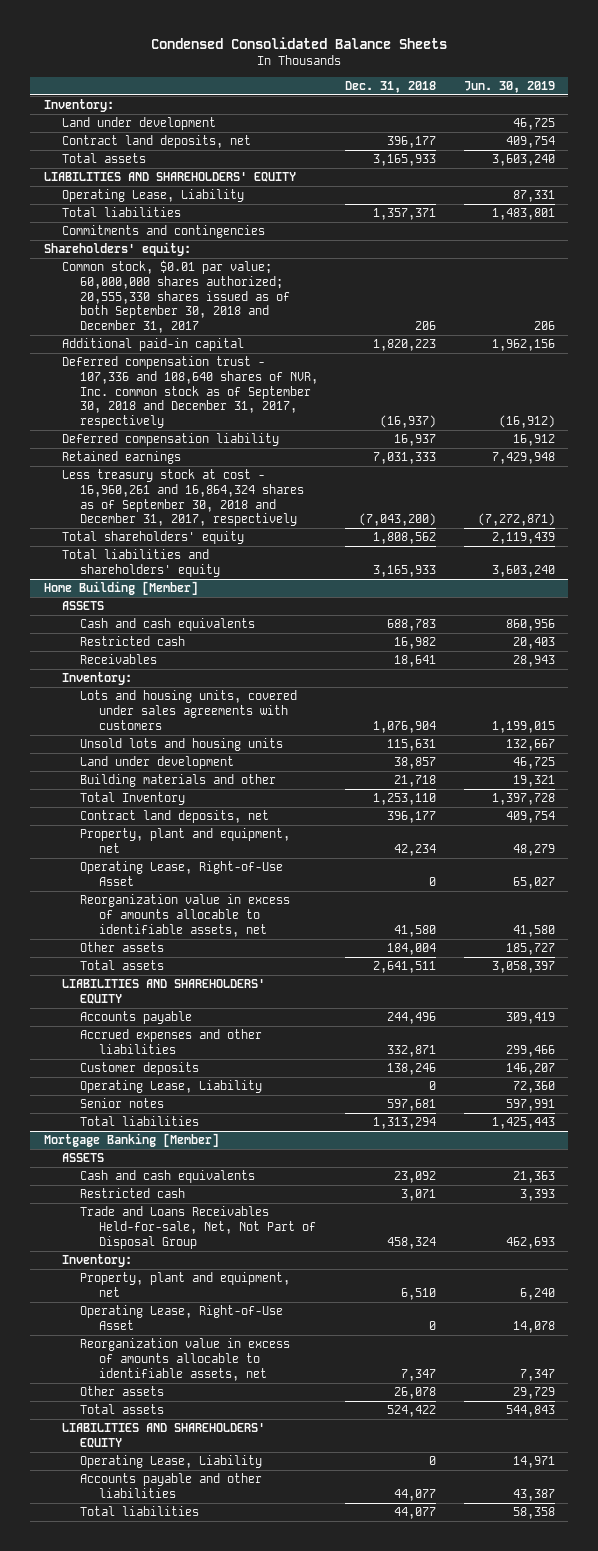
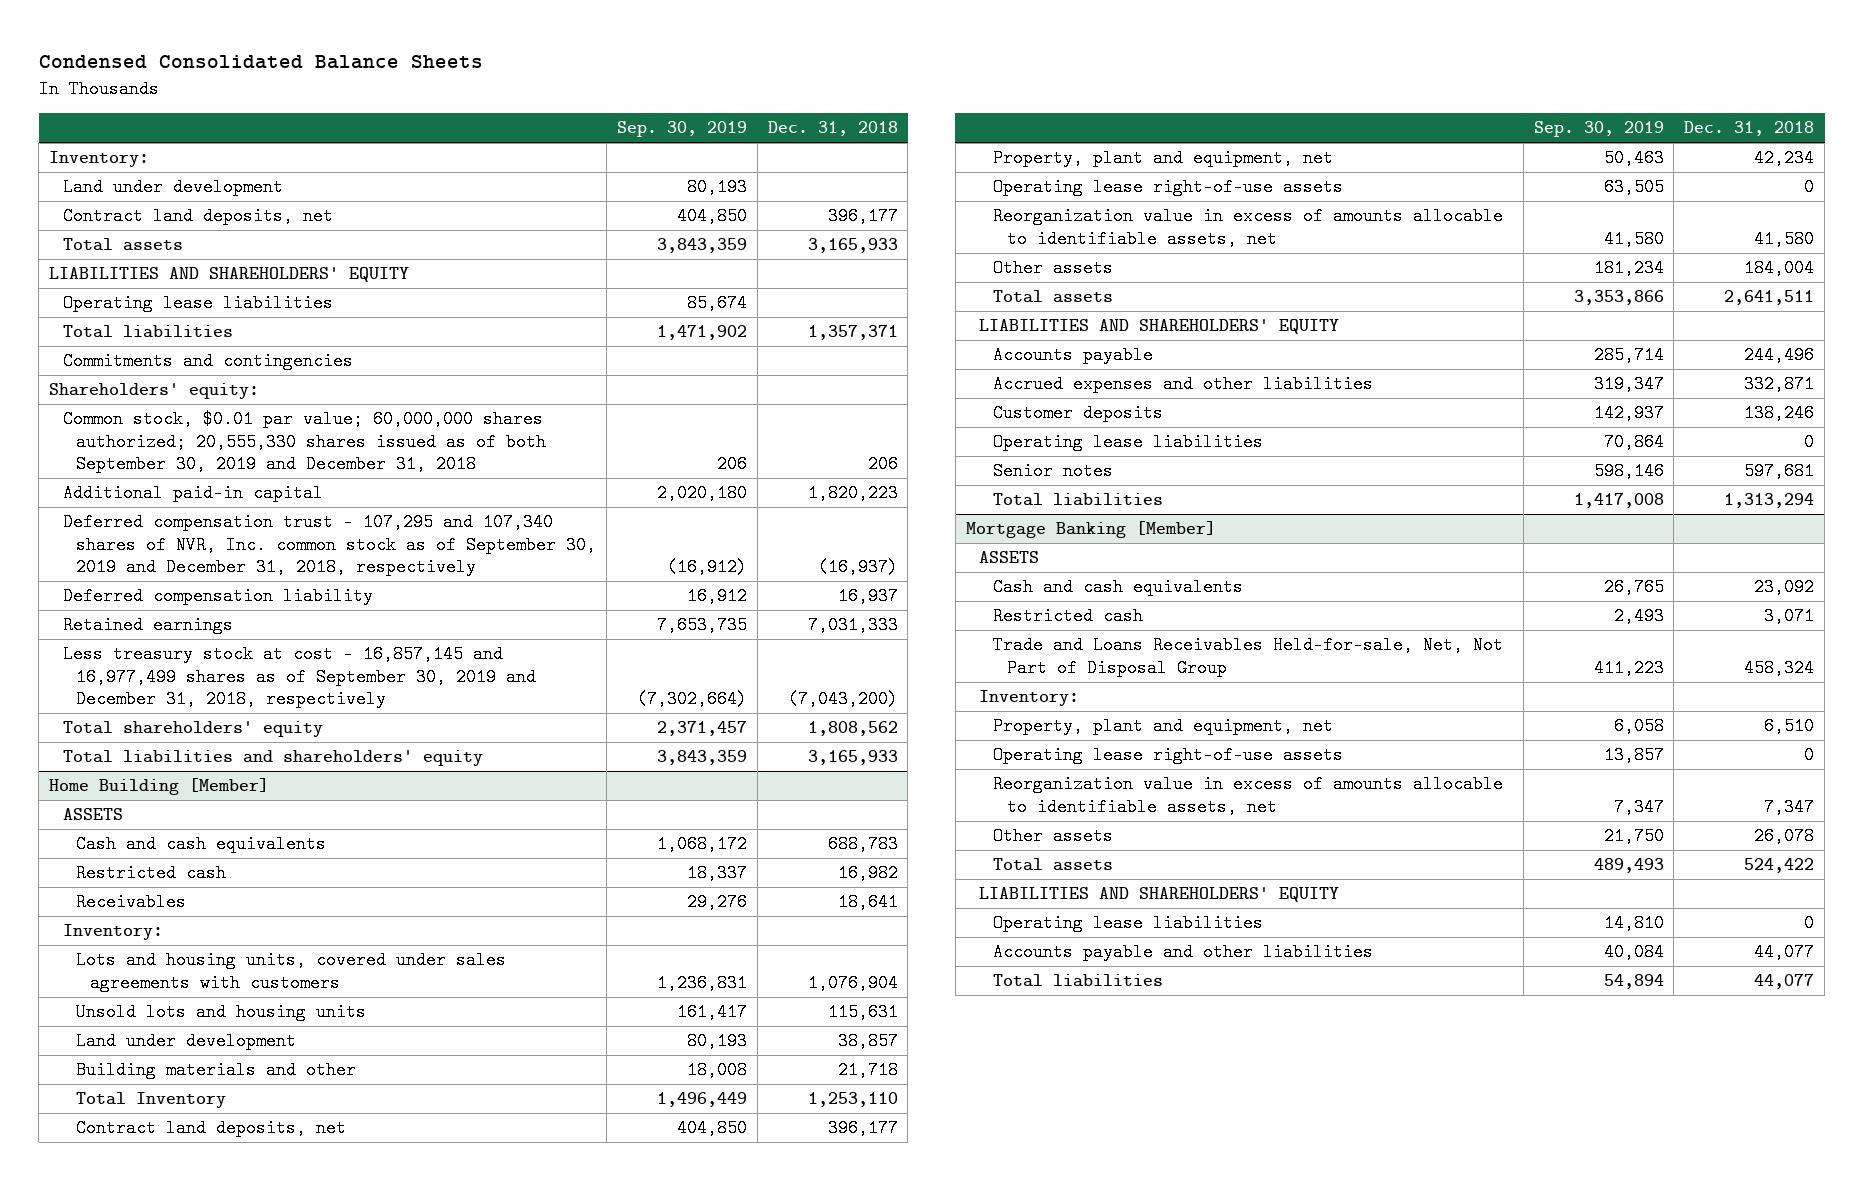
[463,80,555,93] Jun. 30, 2019 -> none
none -> [616,121,747,138] Sep. 30, 2019
[61,189,244,203] Operating Lease, Liability -> [62,294,333,313] Operating lease liabilities
[61,260,291,333] Common stock, $0.01 par value; 60,000,000 shares authorized; 20,555,330 shares issued as of both September 30, 2018 and December 31, 2017 -> [62,410,547,474] Common stock, $0.01 par value; 60,000,000 shares authorized; 20,555,330 shares issued as of both September 30, 2019 and December 31, 2018
[61,356,319,428] Deferred compensation trust - 107,336 and 108,640 shares of NVR, Inc. common stock as of September 30, 2018 and December 31, 2017, respectively -> [62,513,597,577] Deferred compensation trust - 107,295 and 107,340 shares of NVR, Inc. common stock as of September 30, 2019 and December 31, 2018, respectively
[61,469,305,527] Less treasury stock at cost - 16,960,261 and 16,864,324 shares as of September 30, 2018 and December 31, 2017, respectively -> [62,645,537,709] Less treasury stock at cost - 16,857,145 and 16,977,499 shares as of September 30, 2019 and December 31, 2018, respectively
[80,861,284,887] Operating Lease, Right-of-Use Asset -> [992,178,1343,197] Operating lease right-of-use assets
[80,1080,263,1094] Operating Lease, Liability -> [992,433,1263,452] Operating lease liabilities
[80,1305,284,1331] Operating Lease, Right-of-Use Asset -> [992,746,1343,765] Operating lease right-of-use assets
[80,1455,263,1469] Operating Lease, Liability -> [992,914,1263,933] Operating lease liabilities

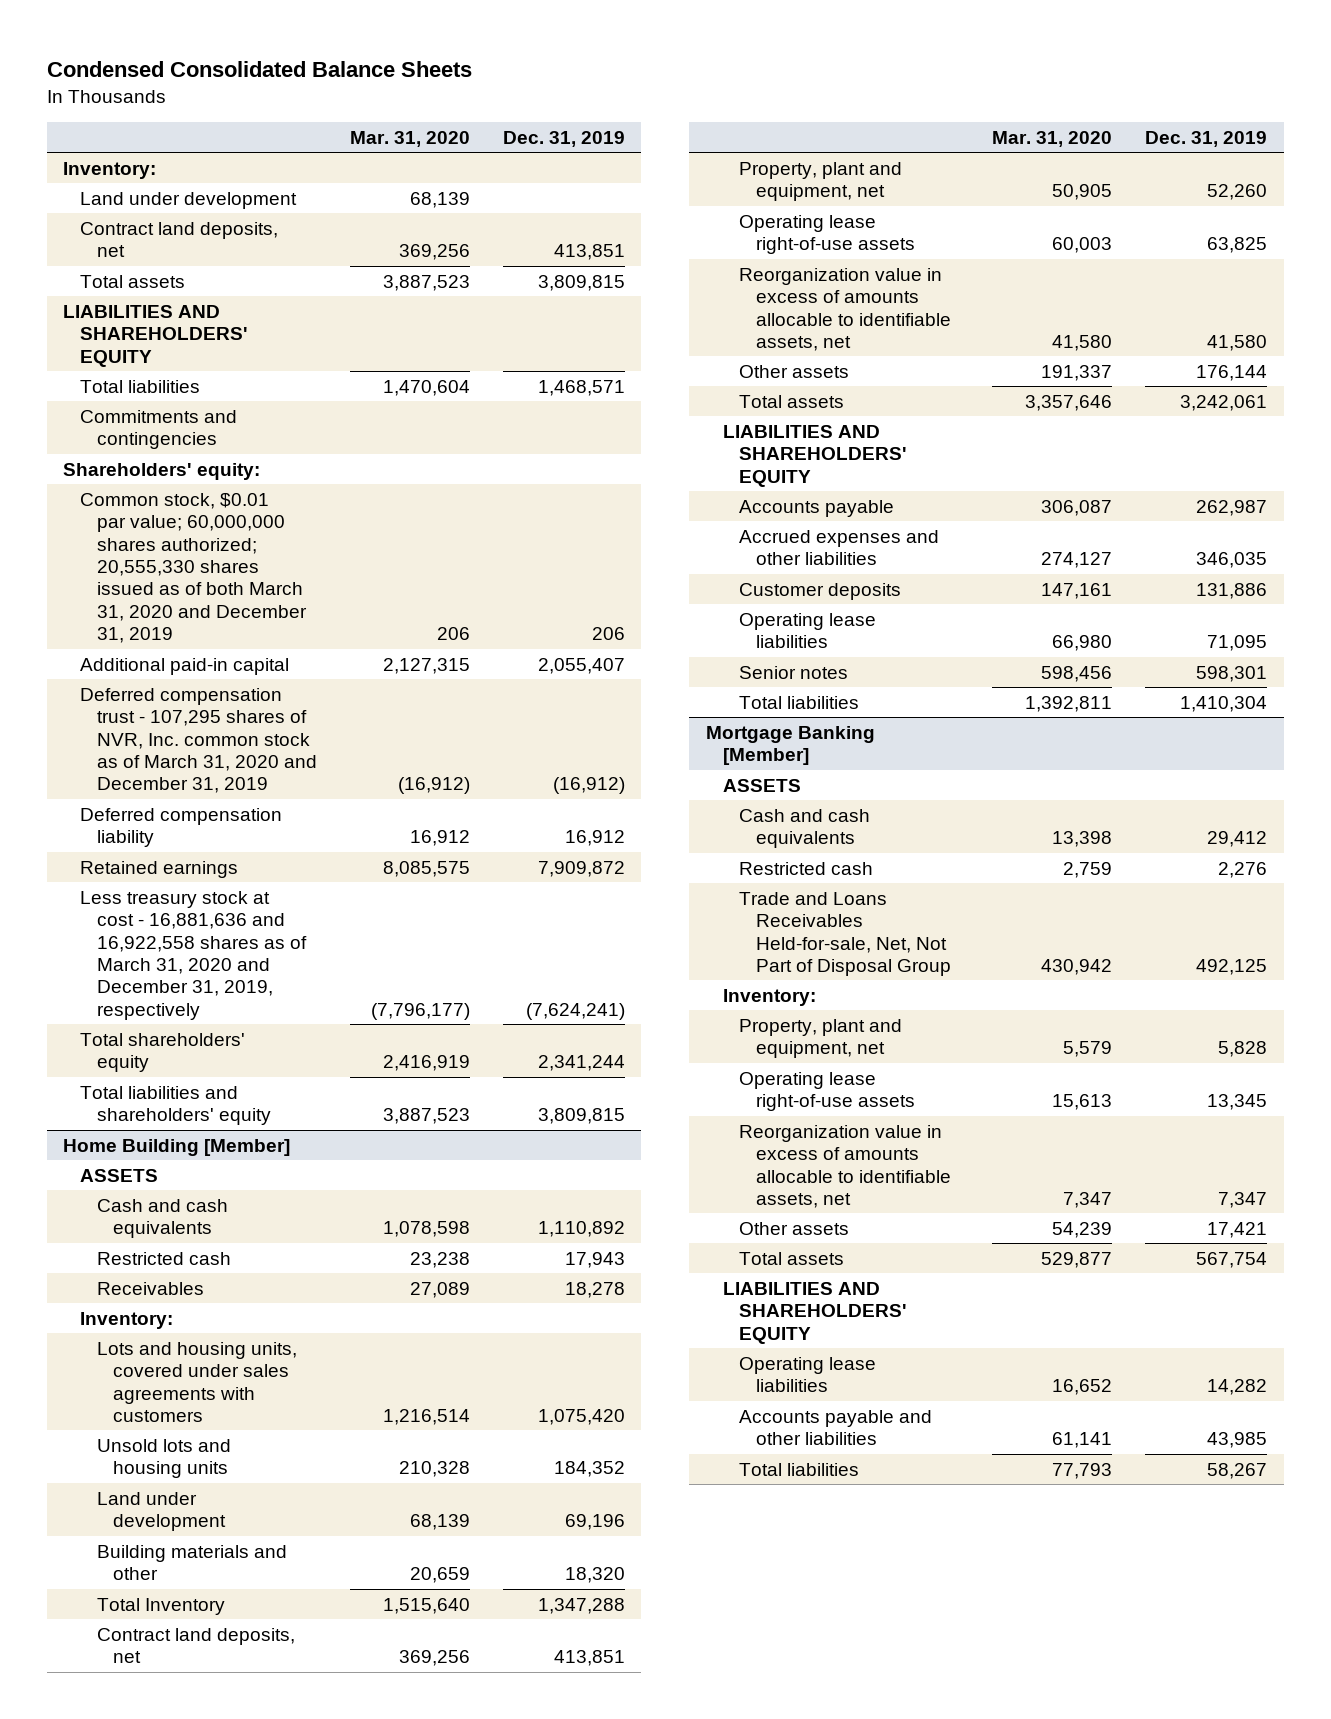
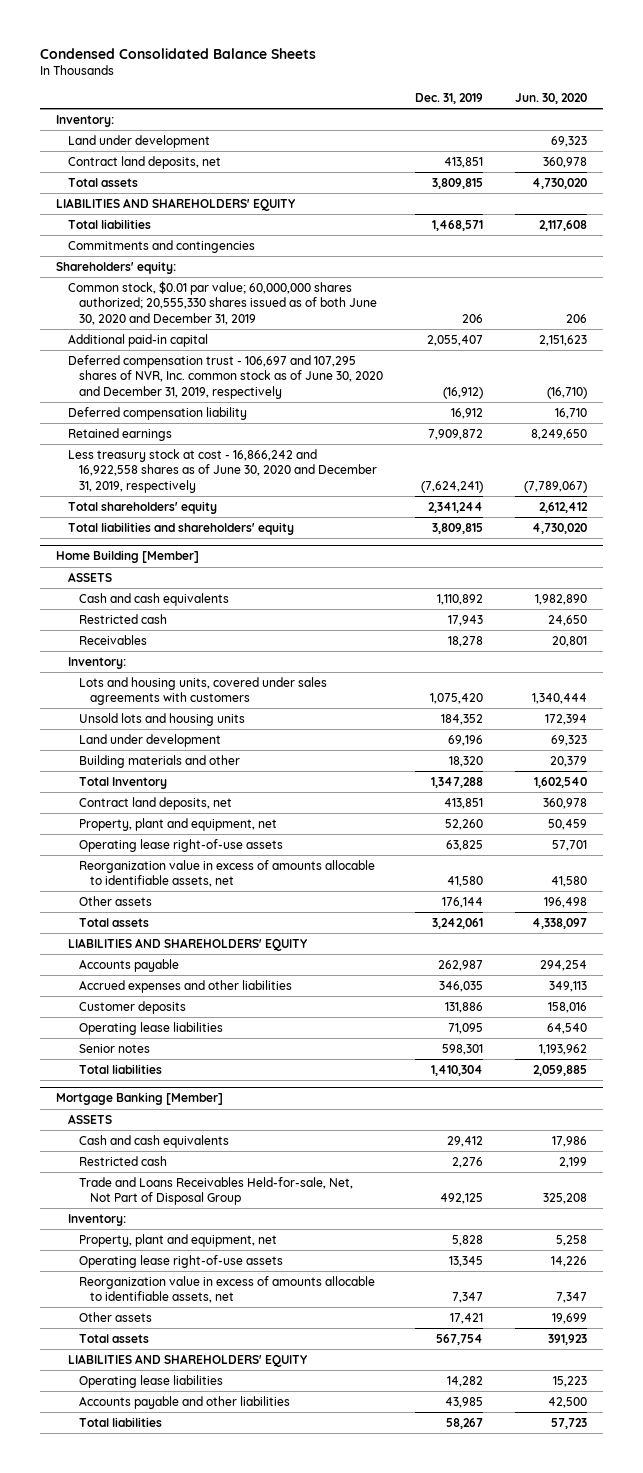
[349,130,470,147] Mar. 31, 2020 -> none
none -> [514,92,587,104] Jun. 30, 2020
[80,492,307,644] Common stock, $0.01 par value; 60,000,000 shares authorized; 20,555,330 shares issued as of both March 31, 2020 and December 31, 2019 -> [67,280,377,325] Common stock, $0.01 par value; 60,000,000 shares authorized; 20,555,330 shares issued as of both June 30, 2020 and December 31, 2019
[80,687,317,794] Deferred compensation trust - 107,295 shares of NVR, Inc. common stock as of March 31, 2020 and December 31, 2019 -> [67,354,383,399] Deferred compensation trust - 106,697 and 107,295 shares of NVR, Inc. common stock as of June 30, 2020 and December 31, 2019, respectively
[80,890,307,1020] Less treasury stock at cost - 16,881,636 and 16,922,558 shares as of March 31, 2020 and December 31, 2019, respectively -> [67,448,377,493] Less treasury stock at cost - 16,866,242 and 16,922,558 shares as of June 30, 2020 and December 31, 2019, respectively

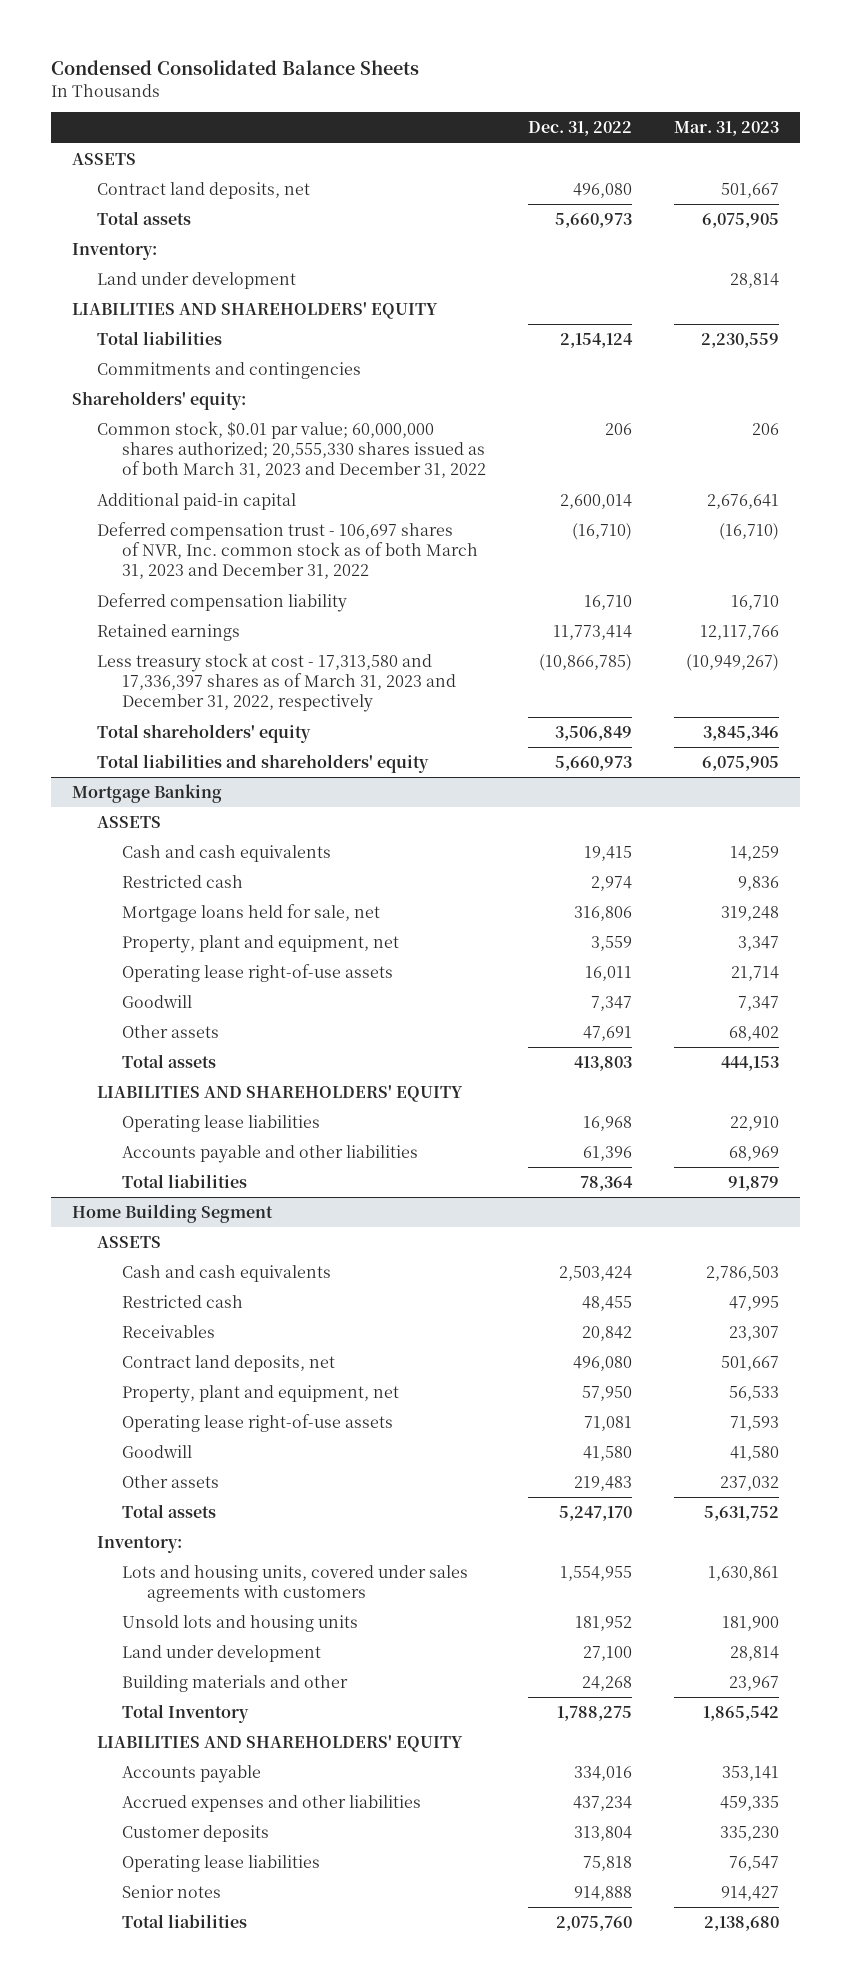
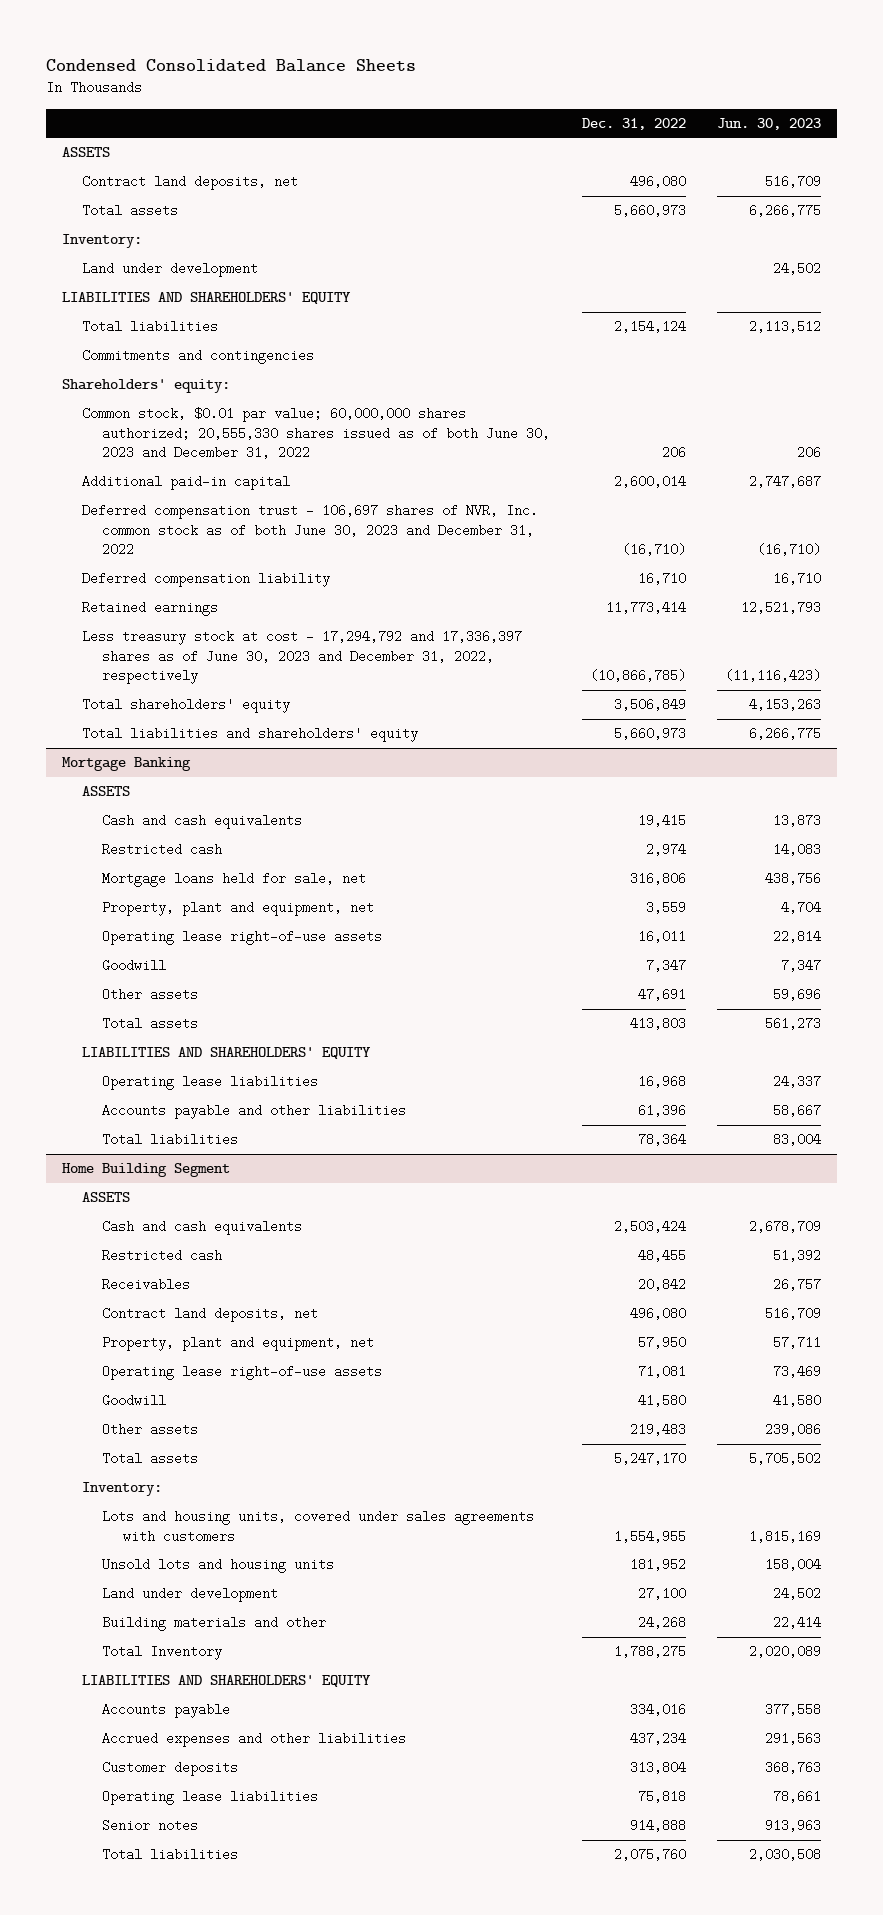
[674,121,780,137] Mar. 31, 2023 -> none
none -> [717,117,822,130] Jun. 30, 2023
[96,420,487,479] Common stock, $0.01 par value; 60,000,000 shares authorized; 20,555,330 shares issued as of both March 31, 2023 and December 31, 2022 -> [81,407,551,460] Common stock, $0.01 par value; 60,000,000 shares authorized; 20,555,330 shares issued as of both June 30, 2023 and December 31, 2022
[96,521,479,580] Deferred compensation trust - 106,697 shares of NVR, Inc. common stock as of both March 31, 2023 and December 31, 2022 -> [81,504,538,557] Deferred compensation trust - 106,697 shares of NVR, Inc. common stock as of both June 30, 2023 and December 31, 2022
[96,652,457,713] Less treasury stock at cost - 17,313,580 and 17,336,397 shares as of March 31, 2023 and December 31, 2022, respectively -> [81,630,522,685] Less treasury stock at cost - 17,294,792 and 17,336,397 shares as of June 30, 2023 and December 31, 2022, respectively

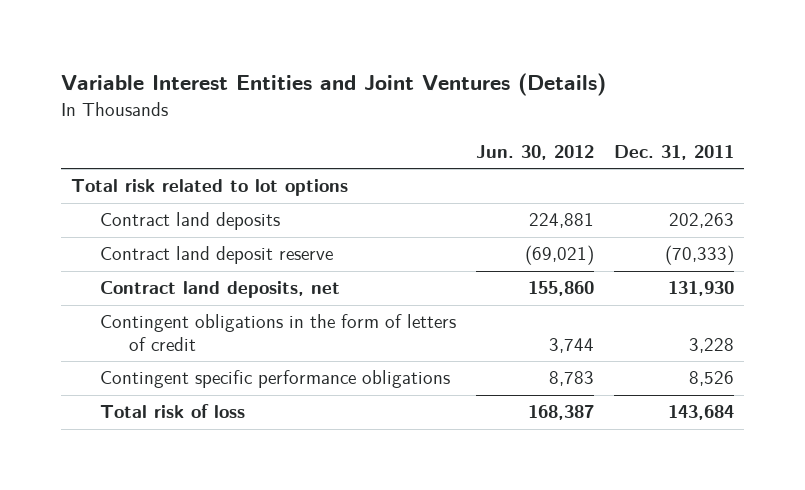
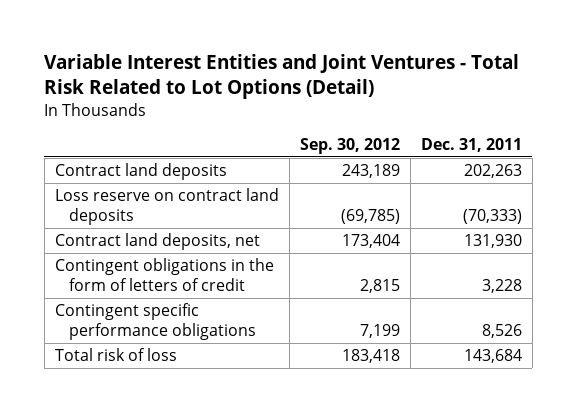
[61,73,607,97] Variable Interest Entities and Joint Ventures (Details) -> [44,54,520,100] Variable Interest Entities and Joint Ventures - Total Risk Related to Lot Options (Detail)
[476,144,595,160] Jun. 30, 2012 -> none
none -> [299,137,400,154] Sep. 30, 2012
[71,179,349,197] Total risk related to lot options -> none
[99,246,333,265] Contract land deposit reserve -> [54,188,279,226] Loss reserve on contract land deposits

